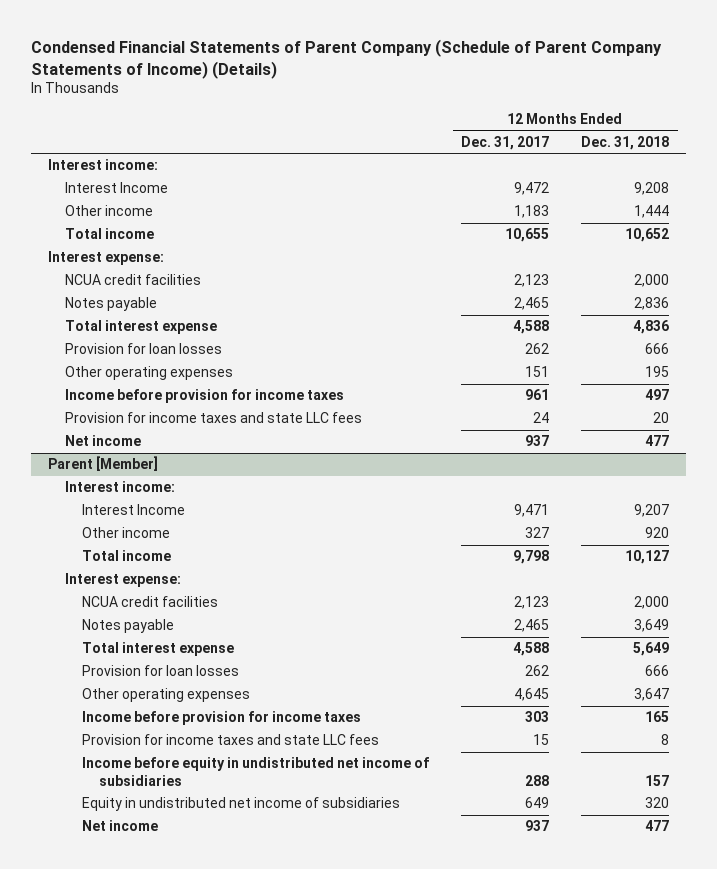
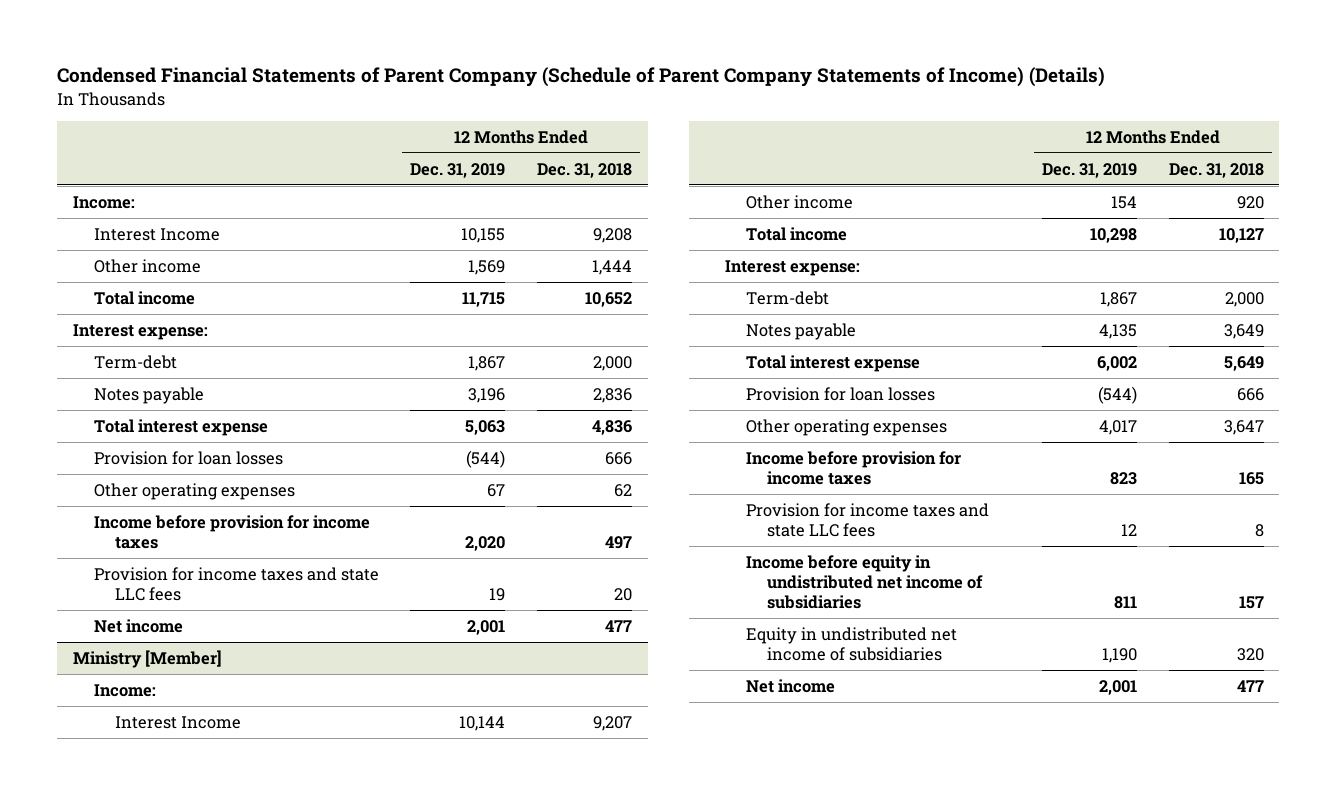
[461,135,550,150] Dec. 31, 2017 -> none
none -> [410,162,506,178] Dec. 31, 2019
[47,159,158,171] Interest income: -> [72,195,135,209] Income:
[64,274,201,286] NCUA credit facilities -> none
none -> [93,354,177,369] Term-debt
[645,366,670,378] 195 -> [613,483,632,497] 62
[47,456,158,472] Parent [Member] -> [72,649,222,668] Ministry [Member]
[64,481,175,493] Interest income: -> [93,683,156,697] Income:
[81,596,218,608] NCUA credit facilities -> none
none -> [746,290,830,305] Term-debt

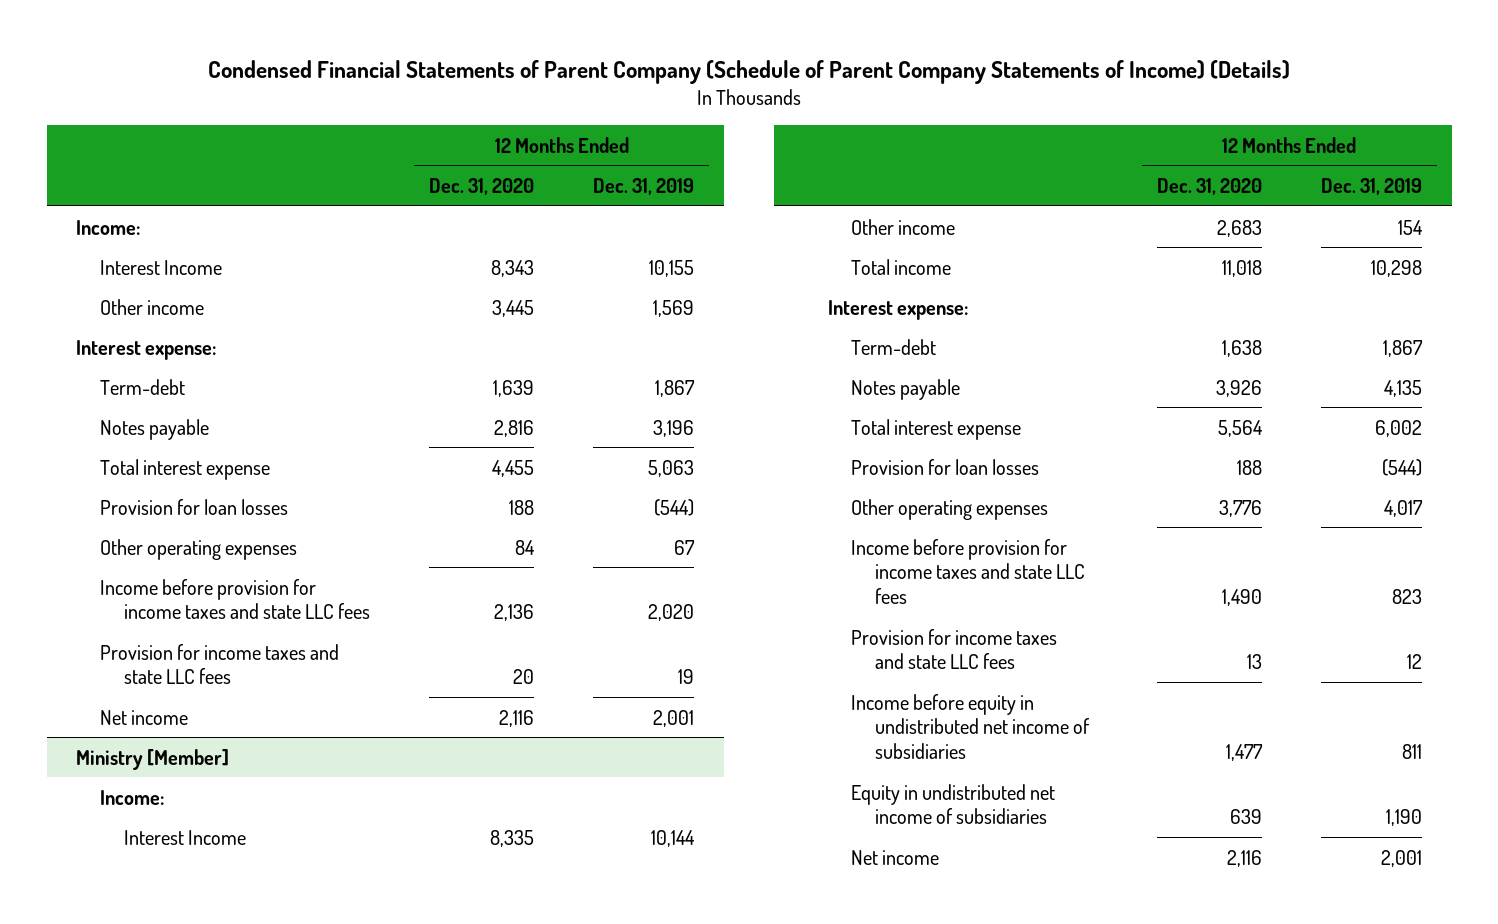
[536,162,632,178] Dec. 31, 2018 -> none
none -> [429,178,535,196] Dec. 31, 2020
[93,290,195,305] Total income -> none
[93,514,370,550] Income before provision for income taxes -> [100,578,370,620] Income before provision for income taxes and state LLC fees
[746,450,962,486] Income before provision for income taxes -> [851,538,1086,605] Income before provision for income taxes and state LLC fees

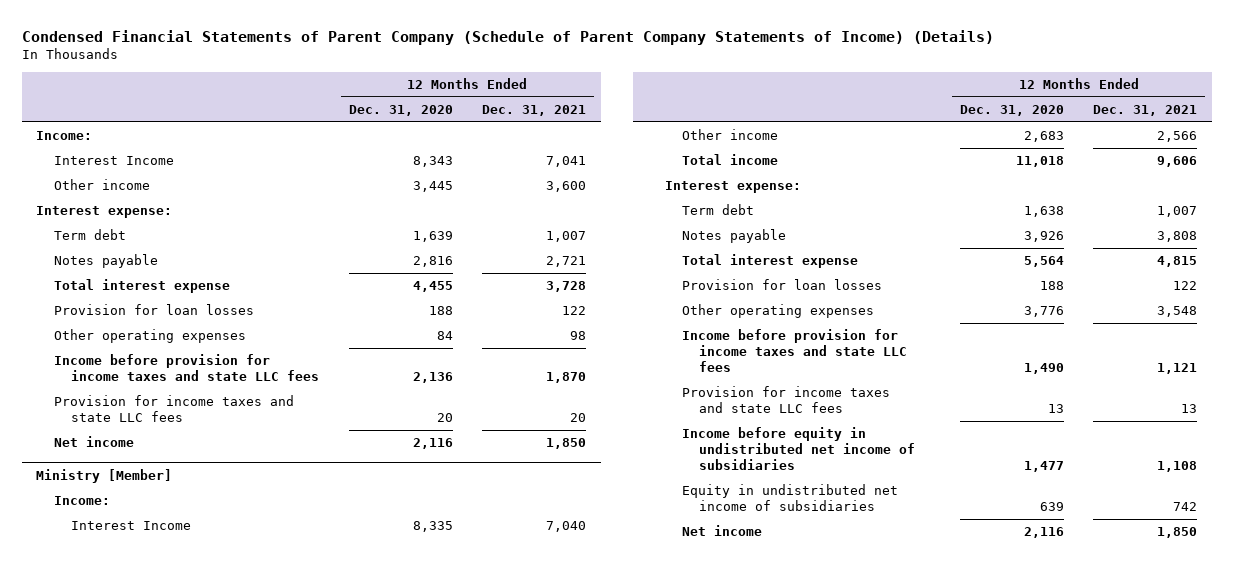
[593,178,695,196] Dec. 31, 2019 -> none
none -> [482,104,587,116] Dec. 31, 2021
[100,378,186,395] Term-debt -> [53,229,126,241] Term debt
[851,338,937,355] Term-debt -> [682,204,755,216] Term debt

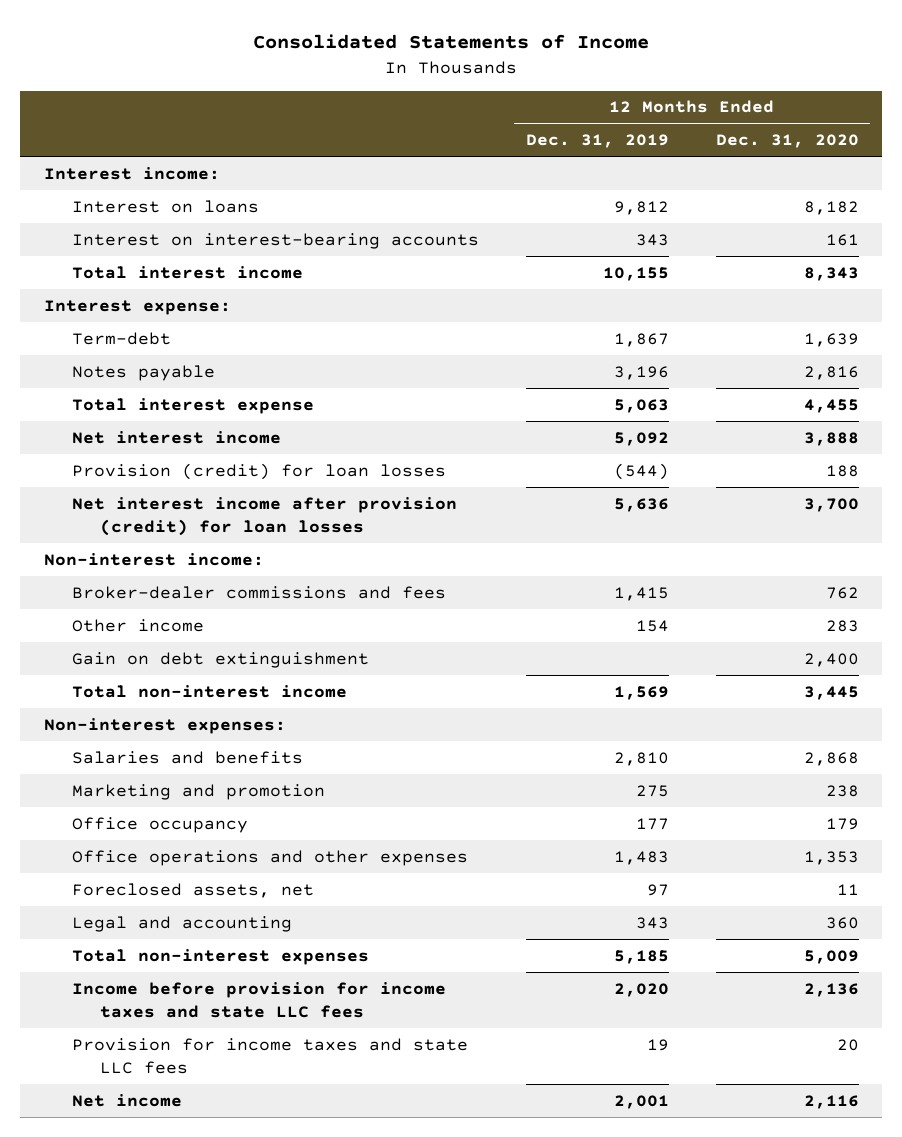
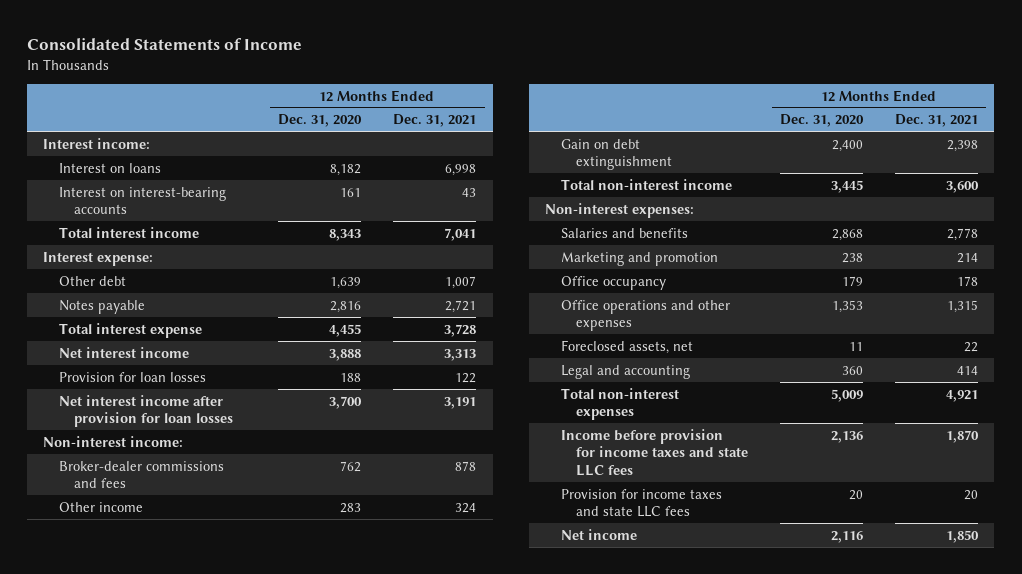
[525,134,669,149] Dec. 31, 2019 -> none
none -> [393,114,477,128] Dec. 31, 2021
[71,331,171,345] Term-debt -> [58,275,126,286] Other debt
[71,462,446,480] Provision (credit) for loan losses -> [58,371,206,382] Provision for loan losses
[71,496,457,537] Net interest income after provision (credit) for loan losses -> [58,394,234,428] Net interest income after provision for loan losses

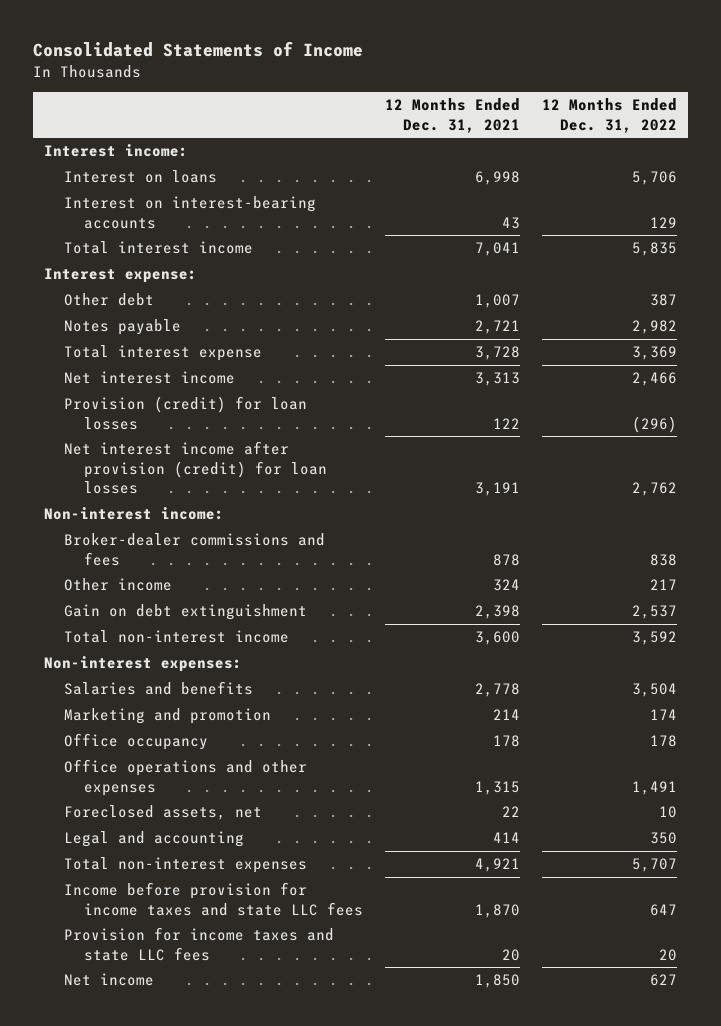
[278,114,363,128] Dec. 31, 2020 -> none
none -> [542,98,678,133] 12 Months Ended Dec. 31, 2022
[58,371,206,382] Provision for loan losses -> [64,396,308,430] Provision (credit) for loan losses
[58,394,234,428] Net interest income after provision for loan losses -> [64,441,328,495] Net interest income after provision (credit) for loan losses

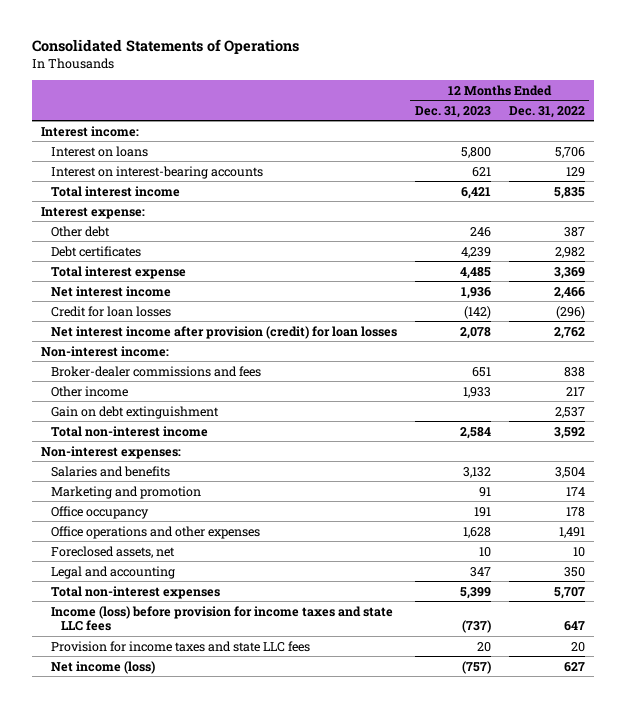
[32,41,363,58] Consolidated Statements of Income -> [31,38,299,54] Consolidated Statements of Operations
[385,98,521,133] 12 Months Ended Dec. 31, 2021 -> none
none -> [414,105,491,118] Dec. 31, 2023
[64,319,182,336] Notes payable -> [50,245,141,257] Debt certificates
[64,396,308,430] Provision (credit) for loan losses -> [50,305,171,317] Credit for loan losses
[64,882,364,916] Income before provision for income taxes and state LLC fees -> [50,605,393,632] Income (loss) before provision for income taxes and state LLC fees
[64,973,155,987] Net income -> [50,660,155,674] Net income (loss)

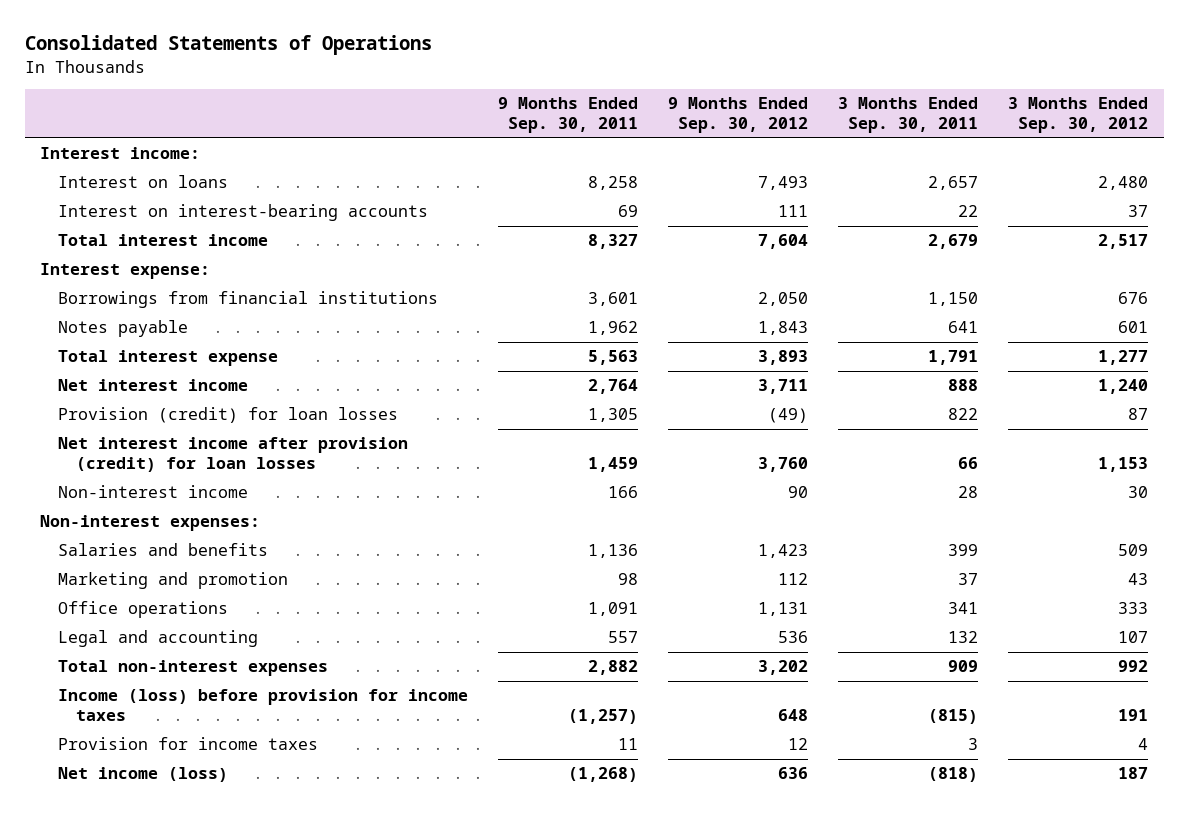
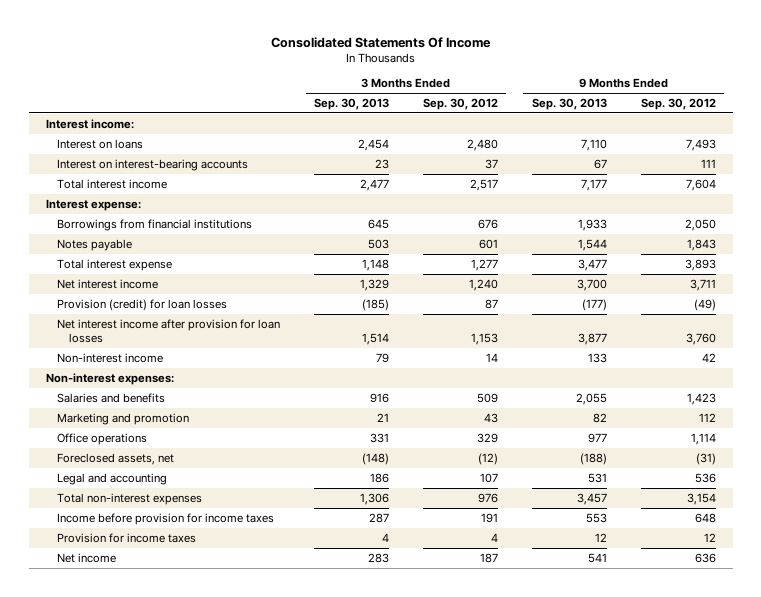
[24,35,432,56] Consolidated Statements of Operations -> [270,36,491,48] Consolidated Statements Of Income
[498,97,639,134] 9 Months Ended Sep. 30, 2011 -> none
[838,97,979,134] 3 Months Ended Sep. 30, 2011 -> none
none -> [314,97,390,110] Sep. 30, 2013
none -> [531,97,607,110] Sep. 30, 2013
[57,437,408,473] Net interest income after provision (credit) for loan losses -> [57,318,281,344] Net interest income after provision for loan losses
[788,486,809,499] 90 -> [701,352,716,362] 42
[1128,486,1149,499] 30 -> [485,352,498,362] 14
[758,602,809,617] 1,131 -> [690,432,716,445] 1,114
[1118,602,1149,615] 333 -> [476,432,498,443] 329
none -> [57,452,175,465] Foreclosed assets, net
[758,660,809,676] 3,202 -> [686,492,716,505] 3,154
[1118,660,1149,673] 992 -> [477,492,498,503] 976
[57,689,468,722] Income (loss) before provision for income taxes -> [57,512,275,525] Income before provision for income taxes
[57,767,228,783] Net income (loss) -> [57,552,117,563] Net income

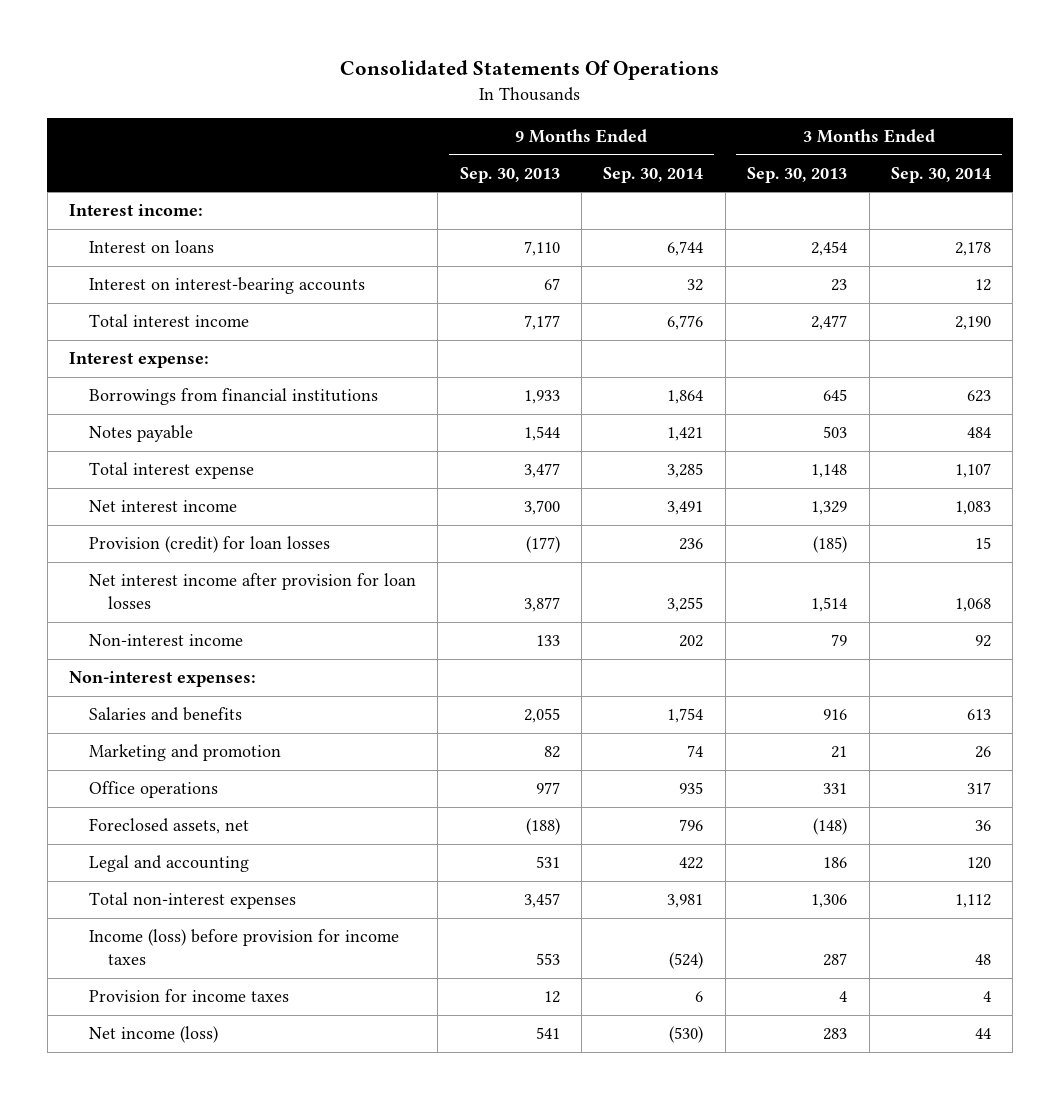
[270,36,491,48] Consolidated Statements Of Income -> [340,60,720,81] Consolidated Statements Of Operations
[422,97,498,110] Sep. 30, 2012 -> none
[640,97,716,110] Sep. 30, 2012 -> none
none -> [603,166,704,183] Sep. 30, 2014
none -> [890,166,991,183] Sep. 30, 2014
[57,512,275,525] Income before provision for income taxes -> [88,929,399,966] Income (loss) before provision for income taxes
[57,552,117,563] Net income -> [88,1026,218,1044] Net income (loss)

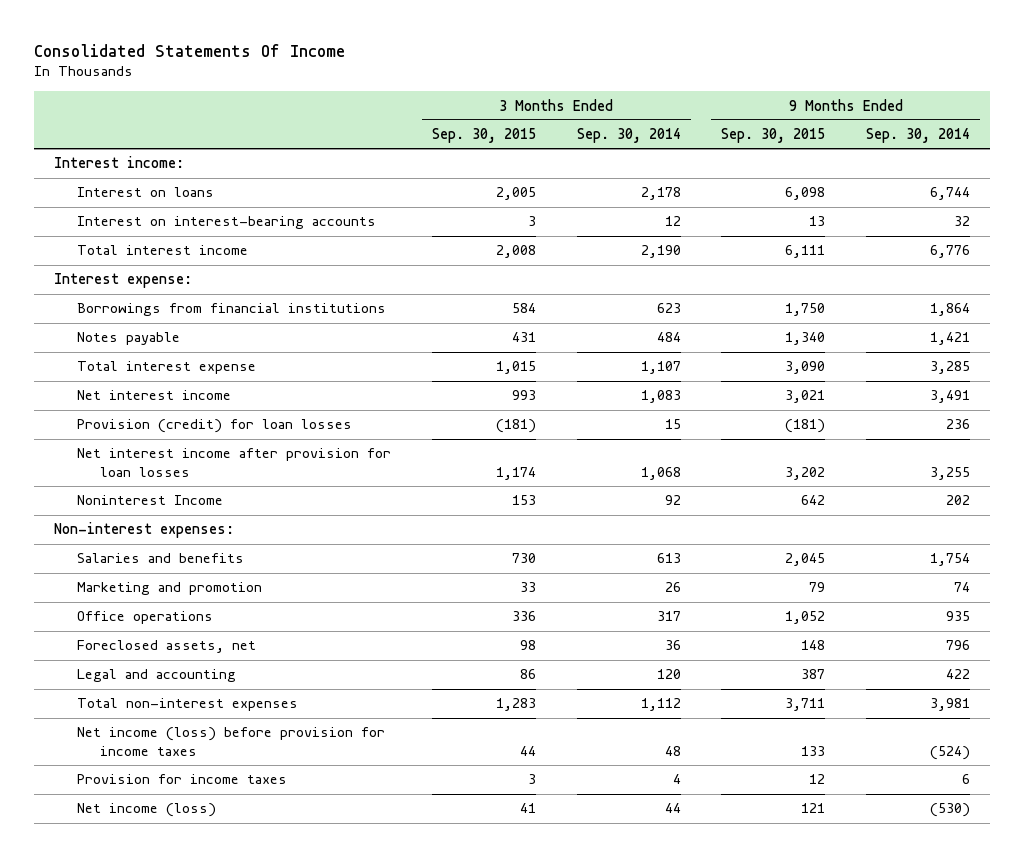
[340,60,720,81] Consolidated Statements Of Operations -> [33,43,345,57] Consolidated Statements Of Income
[459,166,560,183] Sep. 30, 2013 -> none
[747,166,848,183] Sep. 30, 2013 -> none
none -> [431,128,536,144] Sep. 30, 2015
none -> [721,128,826,144] Sep. 30, 2015
[88,634,243,647] Non-interest income -> [77,495,224,506] Noninterest Income
[88,929,399,966] Income (loss) before provision for income taxes -> [77,727,386,756] Net income (loss) before provision for income taxes

